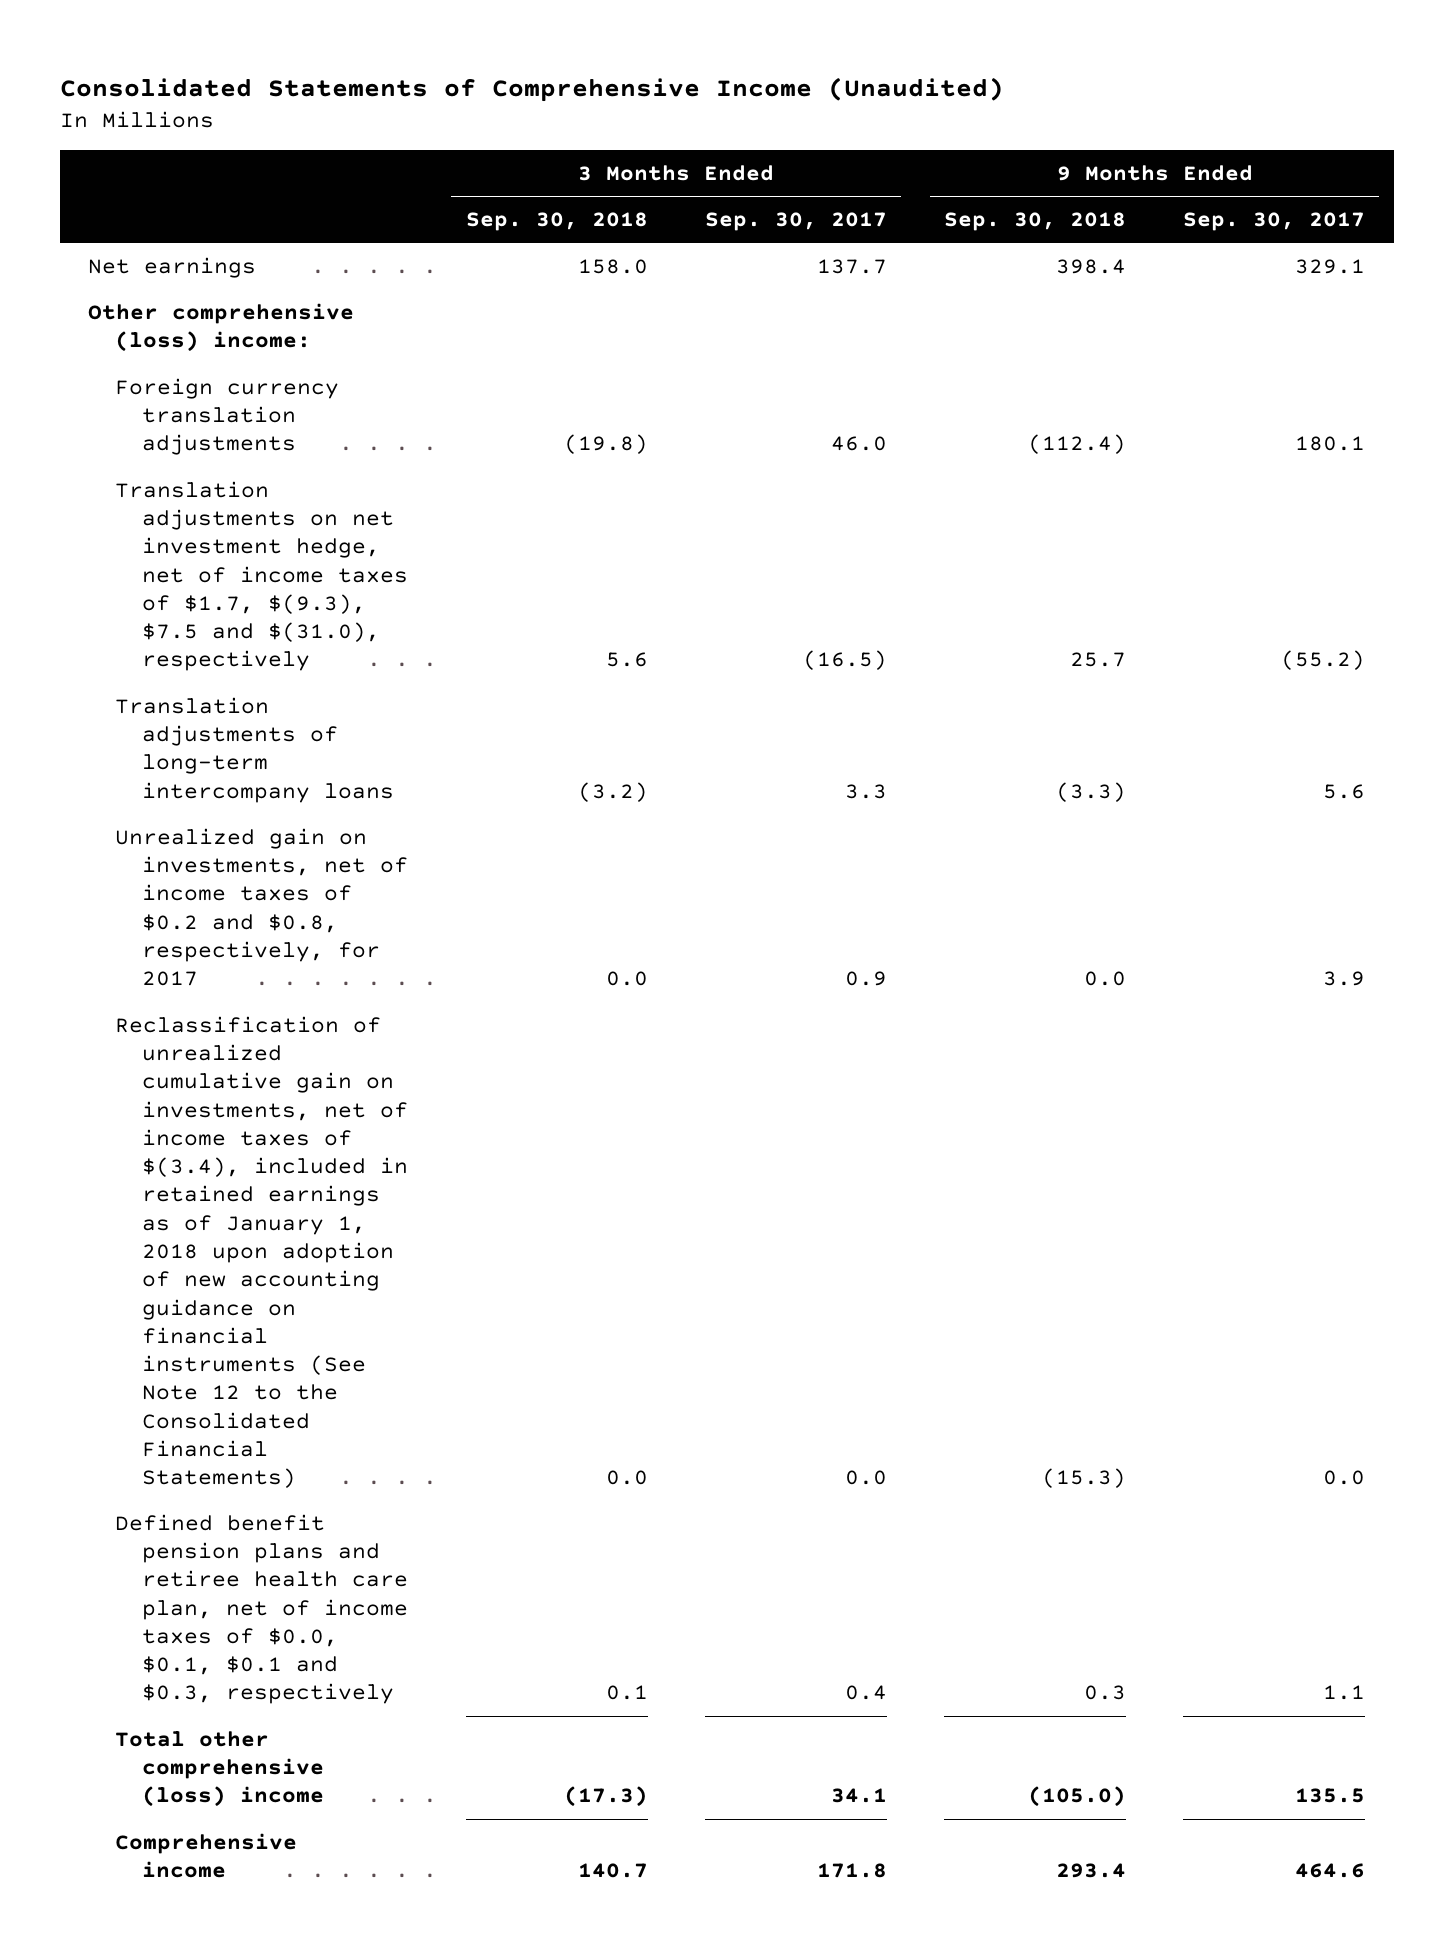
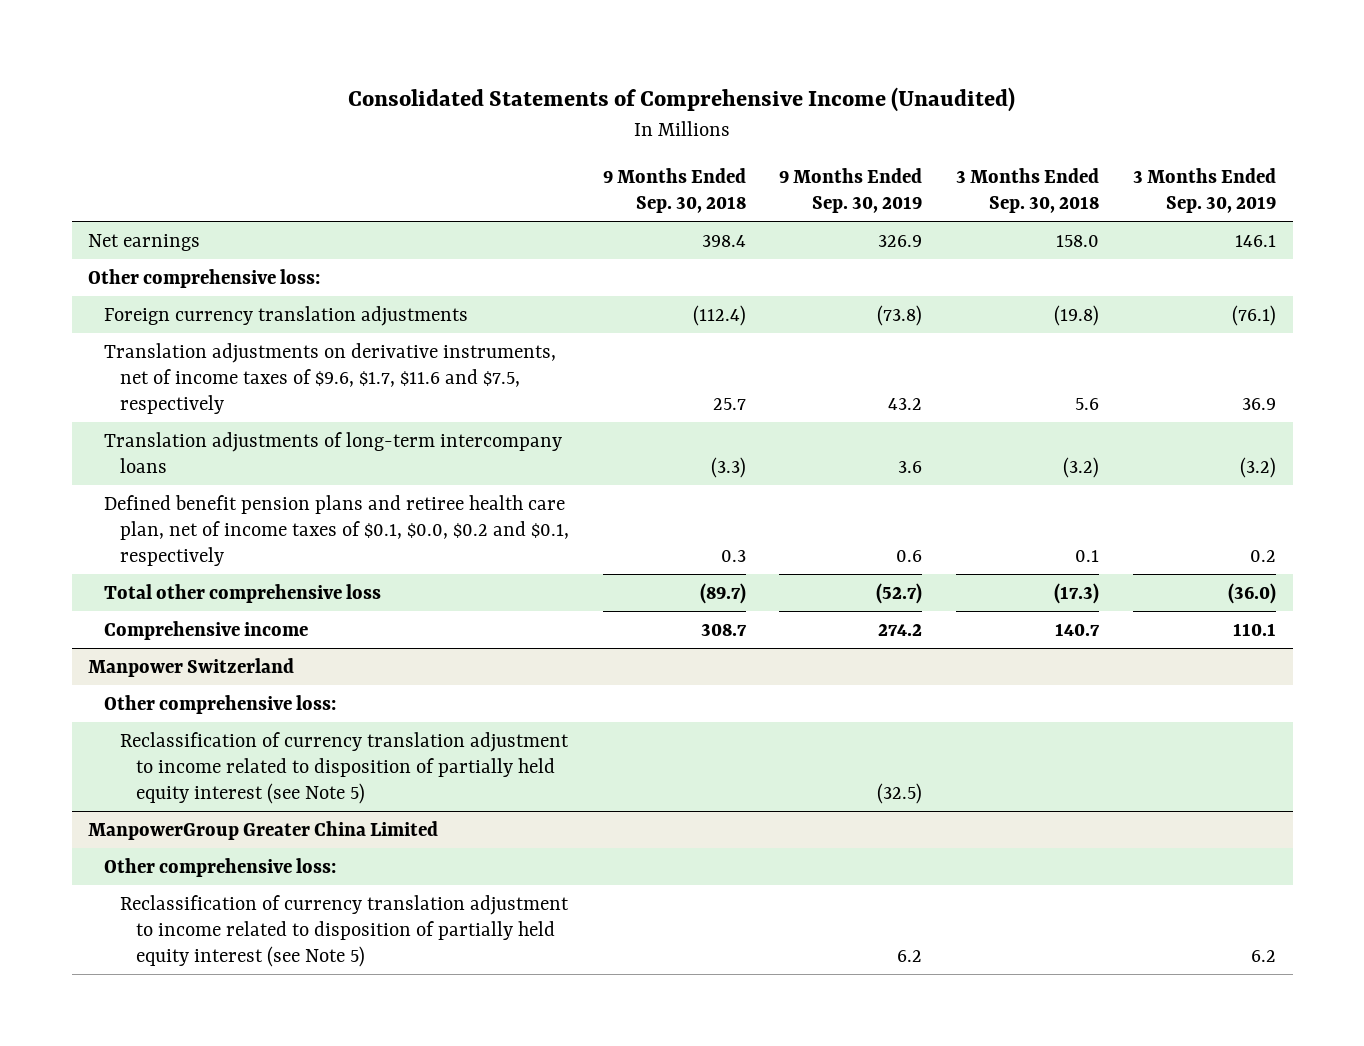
[704,211,887,231] Sep. 30, 2017 -> none
[1183,211,1366,231] Sep. 30, 2017 -> none
none -> [779,167,923,213] 9 Months Ended Sep. 30, 2019
none -> [1132,167,1276,213] 3 Months Ended Sep. 30, 2019
[88,302,355,353] Other comprehensive (loss) income: -> [88,268,321,288] Other comprehensive loss:
[115,480,409,672] Translation adjustments on net investment hedge, net of income taxes of $1.7, $(9.3), $7.5 and $(31.0), respectively -> [104,342,557,415] Translation adjustments on derivative instruments, net of income taxes of $9.6, $1.7, $11.6 and $7.5, respectively
[115,827,409,987] Unrealized gain on investments, net of income taxes of $0.2 and $0.8, respectively, for 2017 -> none
[115,1015,409,1489] Reclassification of unrealized cumulative gain on investments, net of income taxes of $(3.4), included in retained earnings as of January 1, 2018 upon adoption of new accounting guidance on financial instruments (See Note 12 to the Consolidated Financial Statements) -> none
[115,1513,409,1705] Defined benefit pension plans and retiree health care plan, net of income taxes of $0.0, $0.1, $0.1 and $0.3, respectively -> [104,494,570,567] Defined benefit pension plans and retiree health care plan, net of income taxes of $0.1, $0.0, $0.2 and $0.1, respectively
[115,1730,325,1808] Total other comprehensive (loss) income -> [104,583,382,603] Total other comprehensive loss
[1027,1786,1126,1808] (105.0) -> [699,582,746,604] (89.7)
[1055,1863,1126,1879] 293.4 -> [700,622,747,636] 308.7
none -> [88,657,295,677] Manpower Switzerland
none -> [104,694,337,714] Other comprehensive loss:
none -> [120,731,570,805] Reclassification of currency translation adjustment to income related to disposition of partially held equity interest (see Note 5)
none -> [88,820,439,840] ManpowerGroup Greater China Limited
none -> [104,857,337,877] Other comprehensive loss:
none -> [120,894,570,968] Reclassification of currency translation adjustment to income related to disposition of partially held equity interest (see Note 5)

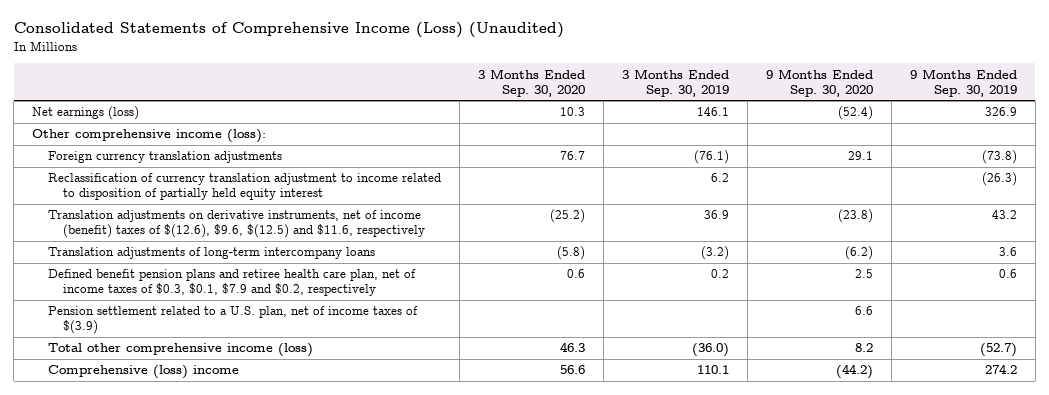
[348,86,1016,112] Consolidated Statements of Comprehensive Income (Unaudited) -> [13,22,564,39] Consolidated Statements of Comprehensive Income (Loss) (Unaudited)
[602,167,746,213] 9 Months Ended Sep. 30, 2018 -> none
[956,167,1100,213] 3 Months Ended Sep. 30, 2018 -> none
none -> [477,68,585,97] 3 Months Ended Sep. 30, 2020
none -> [765,68,873,97] 9 Months Ended Sep. 30, 2020
[88,233,201,251] Net earnings -> [32,106,140,121] Net earnings (loss)
[88,268,321,288] Other comprehensive loss: -> [32,129,267,144] Other comprehensive income (loss):
none -> [47,173,441,201] Reclassification of currency translation adjustment to income related to disposition of partially held equity interest
[104,342,557,415] Translation adjustments on derivative instruments, net of income taxes of $9.6, $1.7, $11.6 and $7.5, respectively -> [47,210,425,239] Translation adjustments on derivative instruments, net of income (benefit) taxes of $(12.6), $9.6, $(12.5) and $11.6, respectively
[88,657,295,677] Manpower Switzerland -> none
[104,694,337,714] Other comprehensive loss: -> none
[120,731,570,805] Reclassification of currency translation adjustment to income related to disposition of partially held equity interest (see Note 5) -> none
[88,820,439,840] ManpowerGroup Greater China Limited -> none
[104,857,337,877] Other comprehensive loss: -> none
[120,894,570,968] Reclassification of currency translation adjustment to income related to disposition of partially held equity interest (see Note 5) -> none
[104,494,570,567] Defined benefit pension plans and retiree health care plan, net of income taxes of $0.1, $0.0, $0.2 and $0.1, respectively -> [47,269,416,297] Defined benefit pension plans and retiree health care plan, net of income taxes of $0.3, $0.1, $7.9 and $0.2, respectively
none -> [47,306,418,335] Pension settlement related to a U.S. plan, net of income taxes of $(3.9)
[104,583,382,603] Total other comprehensive loss -> [47,343,313,358] Total other comprehensive income (loss)
[104,620,309,640] Comprehensive income -> [47,365,239,380] Comprehensive (loss) income

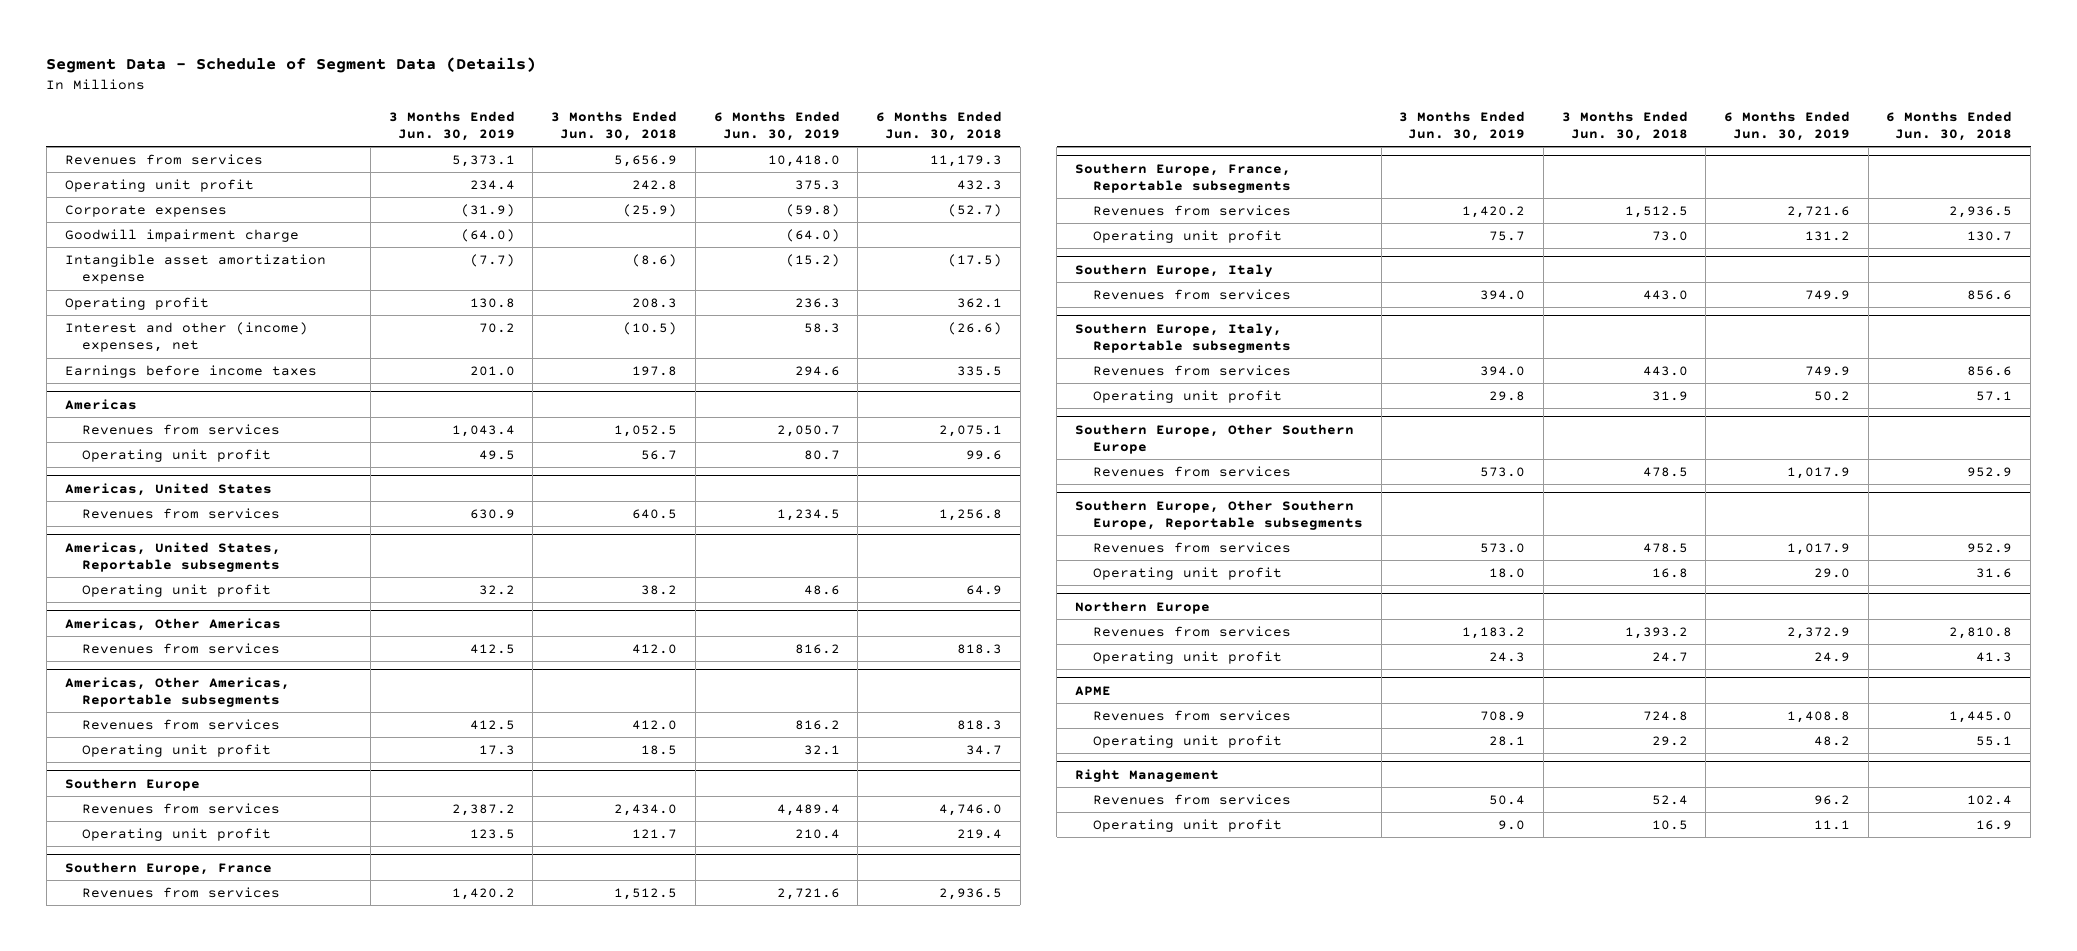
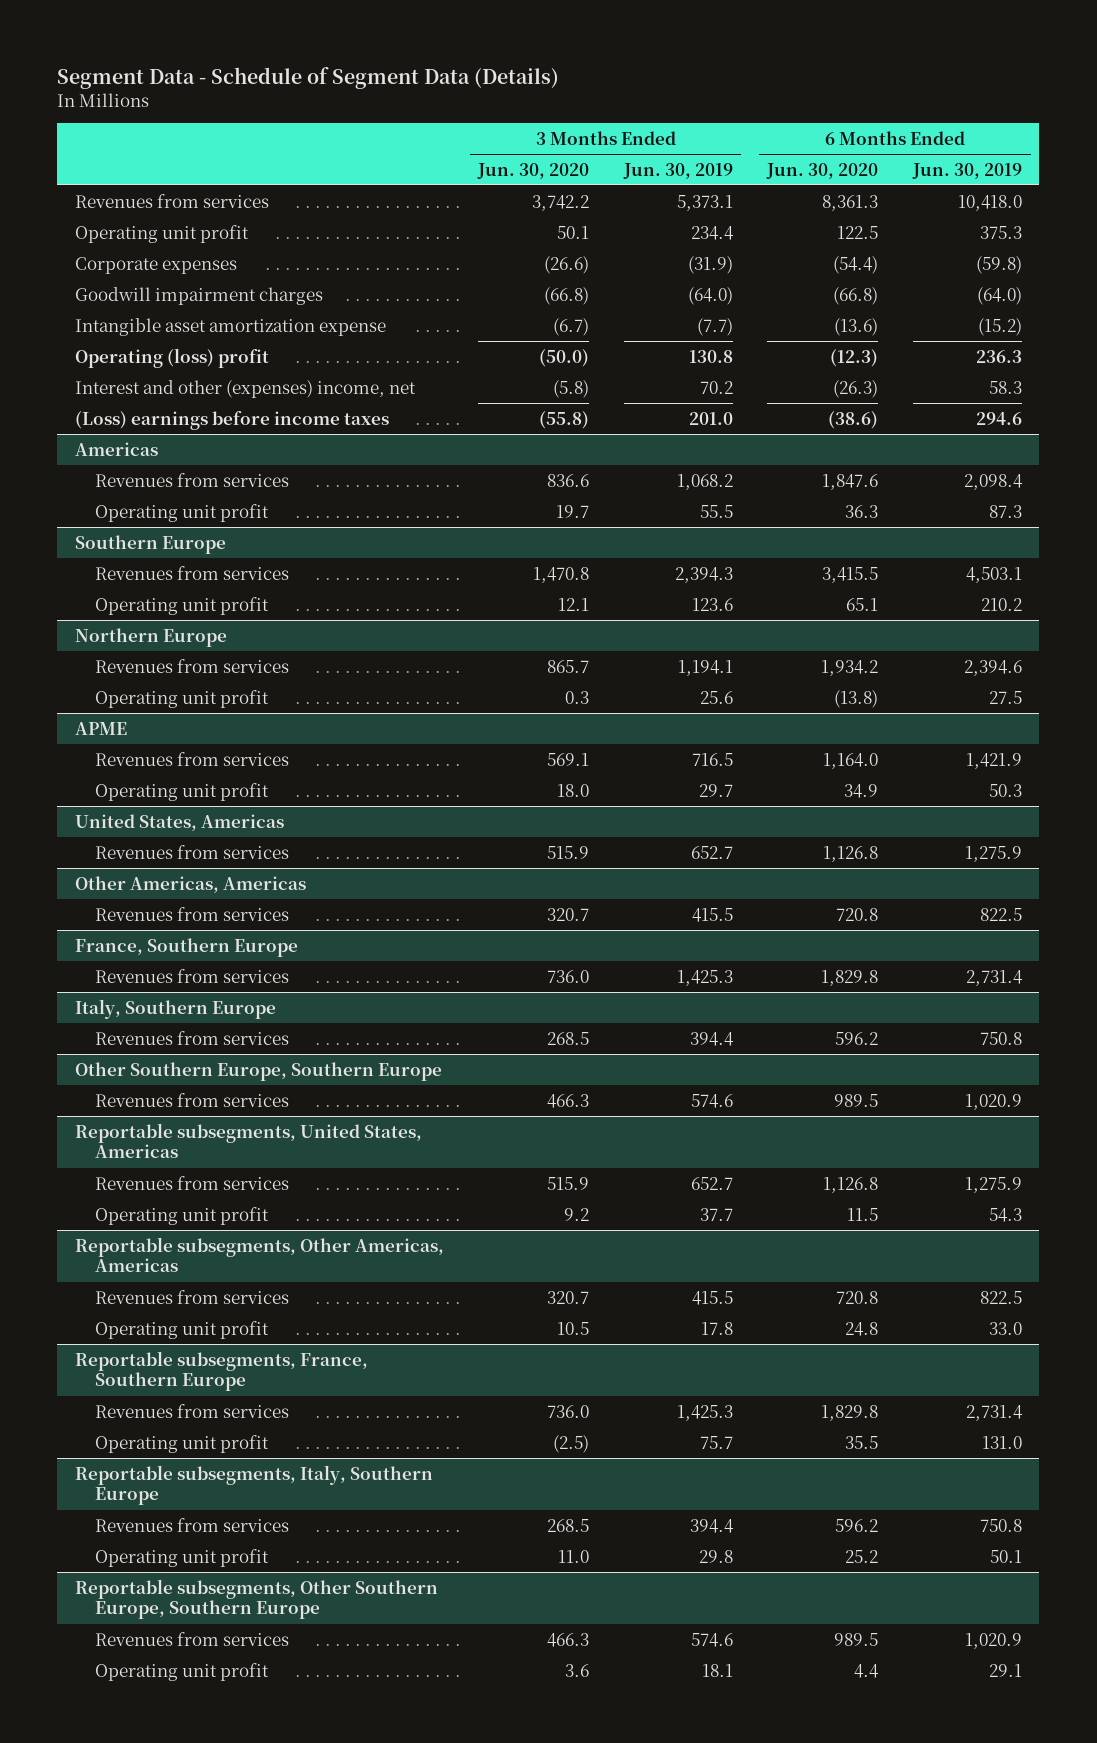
[551,110,678,142] 3 Months Ended Jun. 30, 2018 -> none
[875,110,1002,142] 6 Months Ended Jun. 30, 2018 -> none
none -> [477,162,590,179] Jun. 30, 2020
none -> [766,162,879,179] Jun. 30, 2020
[64,228,299,242] Goodwill impairment charge -> [74,286,323,305] Goodwill impairment charges
[64,296,209,310] Operating profit -> [74,347,269,368] Operating (loss) profit
[64,321,308,353] Interest and other (income) expenses, net -> [74,379,416,398] Interest and other (expenses) income, net
[64,364,317,378] Earnings before income taxes -> [74,410,389,430] (Loss) earnings before income taxes
[64,482,272,496] Americas, United States -> none
[82,507,281,519] Revenues from services -> none
[64,541,281,573] Americas, United States, Reportable subsegments -> none
[82,583,272,597] Operating unit profit -> none
[64,617,281,631] Americas, Other Americas -> none
[82,642,281,654] Revenues from services -> none
[64,676,290,708] Americas, Other Americas, Reportable subsegments -> none
[82,718,281,730] Revenues from services -> none
[82,743,272,757] Operating unit profit -> none
[451,424,515,437] 1,043.4 -> [676,473,733,490] 1,068.2
[776,424,840,437] 2,050.7 -> [963,473,1023,490] 2,098.4
[478,449,515,460] 49.5 -> [699,504,733,518] 55.5
[803,449,840,460] 80.7 -> [988,504,1022,518] 87.3
[64,861,272,875] Southern Europe, France -> none
[82,886,281,898] Revenues from services -> none
[1075,162,1292,194] Southern Europe, France, Reportable subsegments -> none
[1092,204,1291,216] Revenues from services -> none
[1092,229,1282,243] Operating unit profit -> none
[1075,263,1274,277] Southern Europe, Italy -> none
[1092,288,1291,300] Revenues from services -> none
[1075,322,1291,354] Southern Europe, Italy, Reportable subsegments -> none
[1092,364,1291,376] Revenues from services -> none
[1092,389,1282,403] Operating unit profit -> none
[1075,423,1355,455] Southern Europe, Other Southern Europe -> none
[1092,465,1291,477] Revenues from services -> none
[1075,499,1363,531] Southern Europe, Other Southern Europe, Reportable subsegments -> none
[1092,541,1291,553] Revenues from services -> none
[1092,566,1282,580] Operating unit profit -> none
[451,803,515,816] 2,387.2 -> [674,566,733,583] 2,394.3
[776,803,840,816] 4,489.4 -> [965,566,1022,583] 4,503.1
[469,828,515,839] 123.5 -> [691,597,733,611] 123.6
[794,828,840,839] 210.4 -> [980,597,1022,611] 210.2
[1462,626,1526,639] 1,183.2 -> [677,659,733,676] 1,194.1
[1787,626,1851,639] 2,372.9 -> [963,659,1022,676] 2,394.6
[1489,651,1526,662] 24.3 -> [699,690,733,704] 25.6
[1814,651,1851,662] 24.9 -> [988,690,1022,704] 27.5
[1075,768,1220,782] Right Management -> none
[1480,710,1526,721] 708.9 -> [691,752,733,766] 716.5
[1787,710,1851,723] 1,408.8 -> [965,752,1022,769] 1,421.9
[1489,735,1526,746] 28.1 -> [698,783,733,797] 29.7
[1814,735,1851,746] 48.2 -> [988,783,1022,797] 50.3
none -> [74,813,284,831] United States, Americas
[1489,794,1526,805] 50.4 -> [690,845,733,859] 652.7
[1814,794,1851,805] 96.2 -> [964,845,1022,862] 1,275.9
none -> [74,875,306,893] Other Americas, Americas
none -> [94,906,289,921] Revenues from services
none -> [74,937,298,957] France, Southern Europe
none -> [94,968,289,983] Revenues from services
none -> [74,998,276,1019] Italy, Southern Europe
none -> [94,1030,289,1045] Revenues from services
none -> [74,1061,442,1081] Other Southern Europe, Southern Europe
none -> [94,1092,289,1107] Revenues from services
none -> [74,1122,422,1159] Reportable subsegments, United States, Americas
none -> [94,1175,289,1190] Revenues from services
[1498,819,1526,830] 9.0 -> [699,1207,733,1221] 37.7
[1814,819,1851,830] 11.1 -> [988,1207,1022,1222] 54.3
none -> [74,1236,444,1273] Reportable subsegments, Other Americas, Americas
none -> [94,1289,289,1304] Revenues from services
none -> [94,1320,269,1339] Operating unit profit
none -> [74,1350,368,1392] Reportable subsegments, France, Southern Europe
none -> [94,1403,289,1418] Revenues from services
none -> [94,1434,269,1453] Operating unit profit
none -> [74,1464,433,1506] Reportable subsegments, Italy, Southern Europe
none -> [94,1517,289,1532] Revenues from services
none -> [94,1548,269,1567] Operating unit profit
none -> [74,1578,438,1620] Reportable subsegments, Other Southern Europe, Southern Europe
none -> [94,1631,289,1646] Revenues from services
none -> [94,1662,269,1681] Operating unit profit

